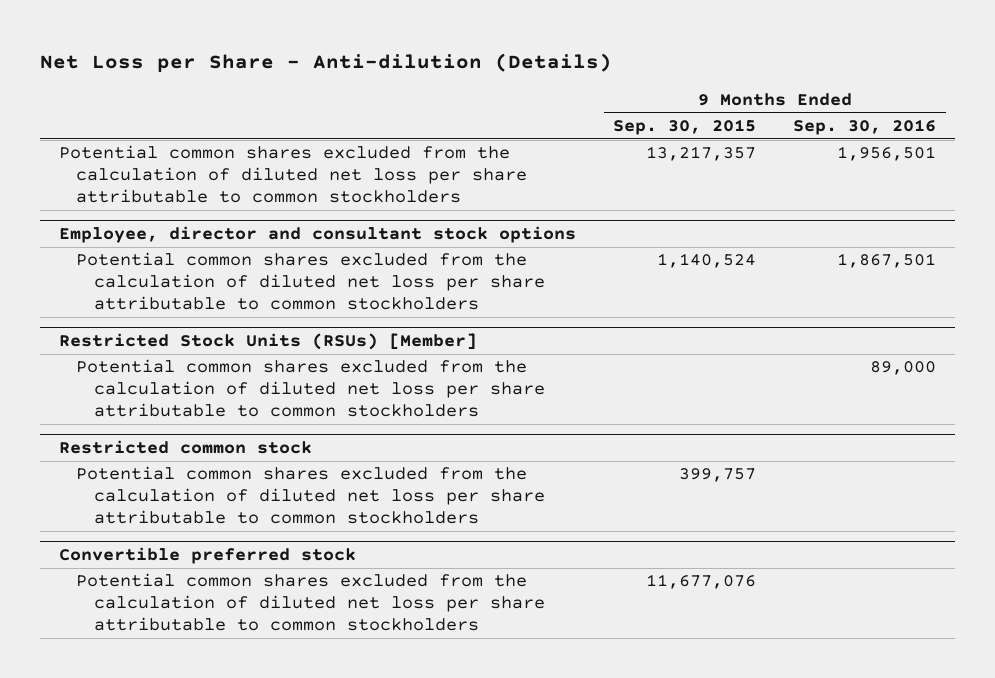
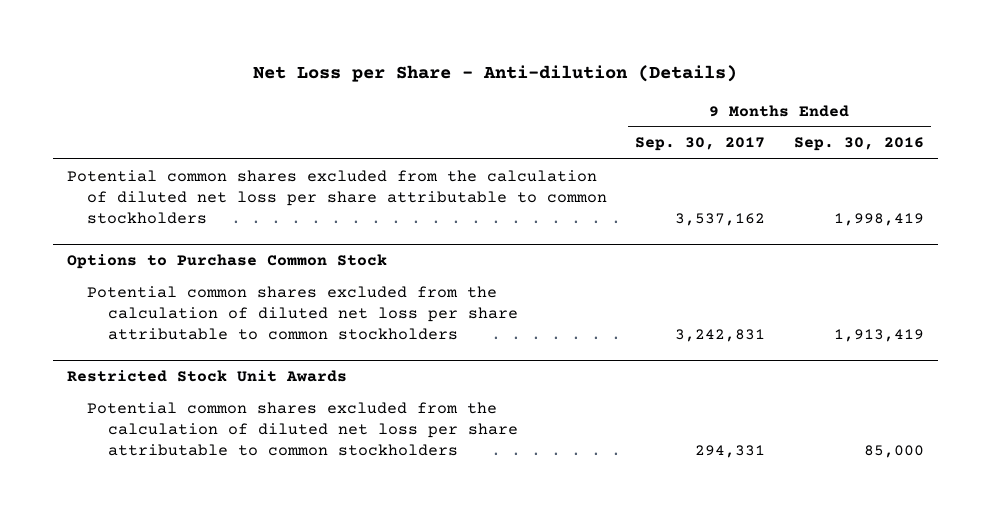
[612,119,756,136] Sep. 30, 2015 -> none
none -> [635,137,766,152] Sep. 30, 2017
[58,440,312,455] Restricted common stock -> none
[76,466,546,524] Potential common shares excluded from the calculation of diluted net loss per share attributable to common stockholders -> none
[58,547,356,565] Convertible preferred stock -> none
[76,573,546,631] Potential common shares excluded from the calculation of diluted net loss per share attributable to common stockholders -> none
[837,146,937,162] 1,956,501 -> [833,213,924,227] 1,998,419
[58,226,576,244] Employee, director and consultant stock options -> [66,254,387,270] Options to Purchase Common Stock
[837,253,937,269] 1,867,501 -> [833,329,924,343] 1,913,419
[58,333,477,351] Restricted Stock Units (RSUs) [Member] -> [66,370,347,383] Restricted Stock Unit Awards
[870,361,937,376] 89,000 -> [863,445,924,459] 85,000

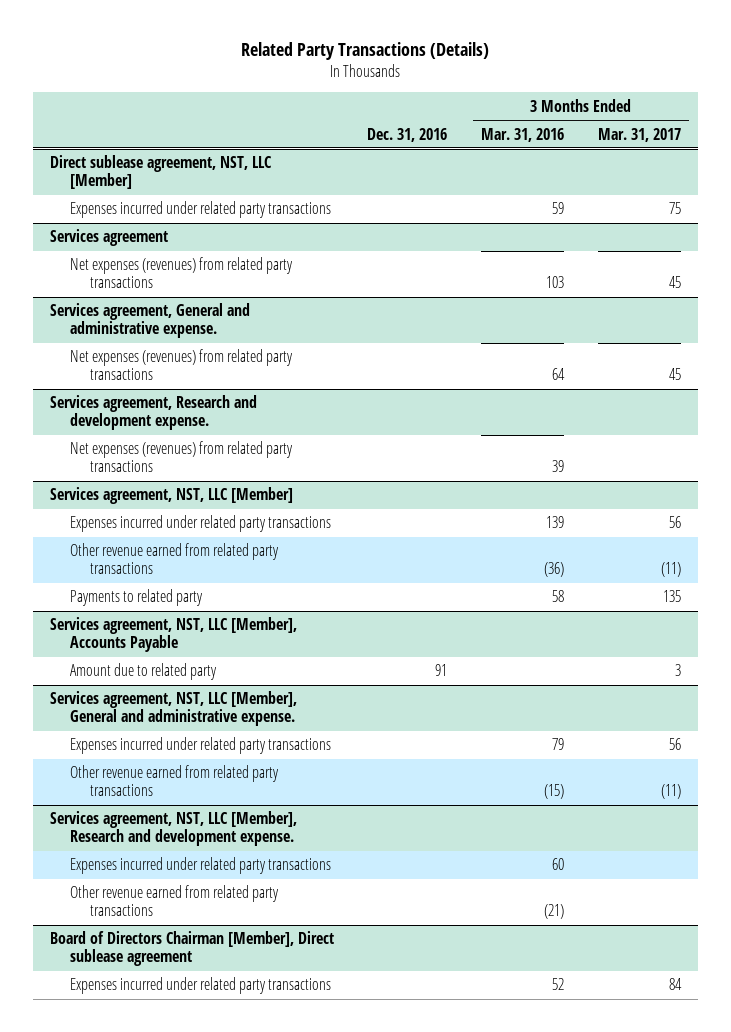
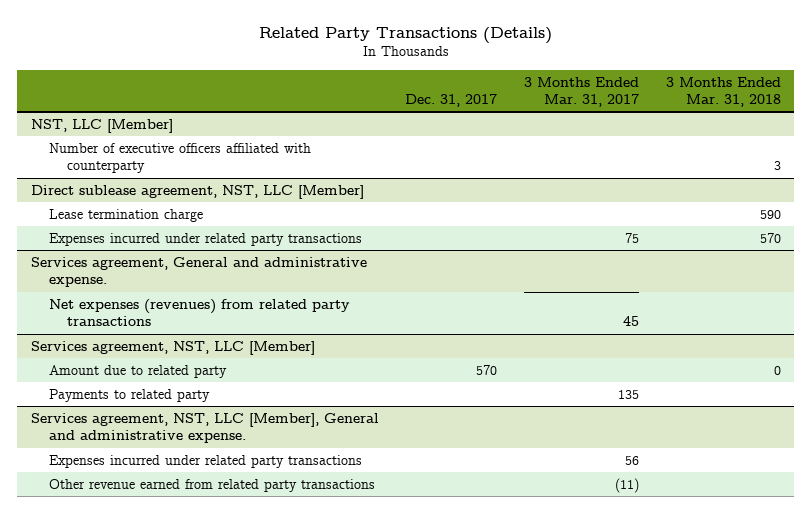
[367,127,448,142] Dec. 31, 2016 -> none
[481,127,565,142] Mar. 31, 2016 -> none
none -> [405,93,498,107] Dec. 31, 2017
none -> [665,76,781,107] 3 Months Ended Mar. 31, 2018
none -> [30,118,173,133] NST, LLC [Member]
none -> [48,142,311,174] Number of executive officers affiliated with counterparty
none -> [48,208,203,222] Lease termination charge
[49,229,168,247] Services agreement -> none
[69,257,293,289] Net expenses (revenues) from related party transactions -> none
[49,395,257,431] Services agreement, Research and development expense. -> none
[69,441,293,473] Net expenses (revenues) from related party transactions -> none
[69,515,331,533] Expenses incurred under related party transactions -> none
[69,543,279,575] Other revenue earned from related party transactions -> none
none -> [48,364,227,378] Amount due to related party
[49,617,297,653] Services agreement, NST, LLC [Member], Accounts Payable -> none
[69,663,217,681] Amount due to related party -> none
[49,811,297,847] Services agreement, NST, LLC [Member], Research and development expense. -> none
[69,857,331,875] Expenses incurred under related party transactions -> none
[69,885,279,917] Other revenue earned from related party transactions -> none
[49,931,334,967] Board of Directors Chairman [Member], Direct sublease agreement -> none
[69,977,331,995] Expenses incurred under related party transactions -> none

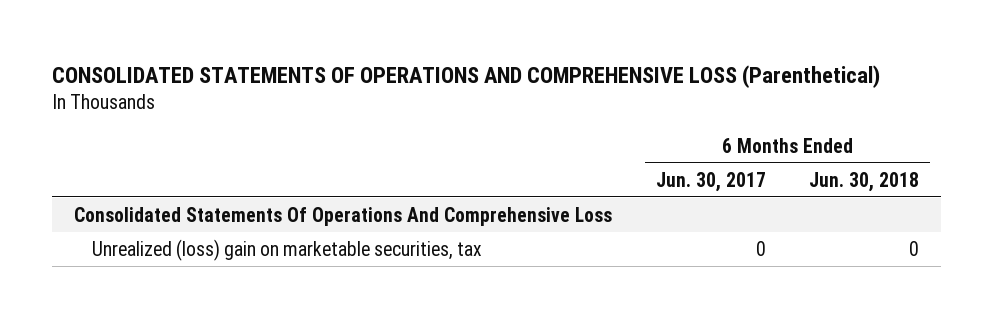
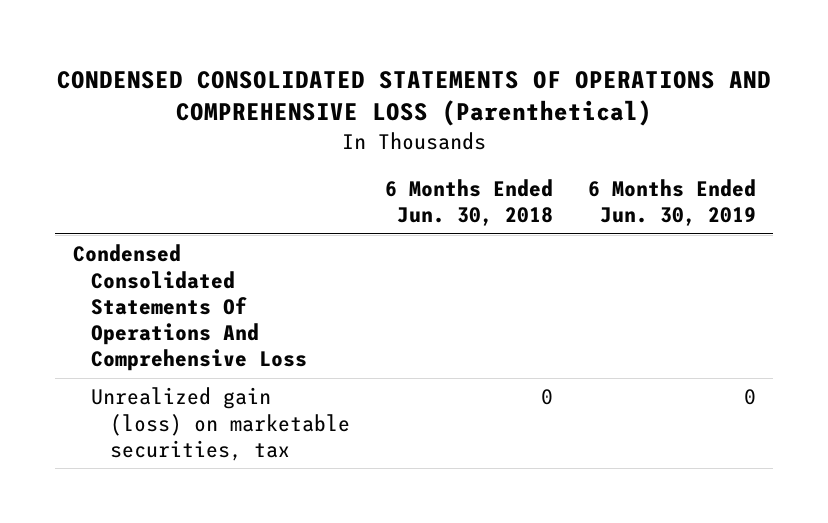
[52,64,881,88] CONSOLIDATED STATEMENTS OF OPERATIONS AND COMPREHENSIVE LOSS (Parenthetical) -> [57,70,772,127] CONDENSED CONSOLIDATED STATEMENTS OF OPERATIONS AND COMPREHENSIVE LOSS (Parenthetical)
[655,171,766,192] Jun. 30, 2017 -> none
none -> [587,179,756,227] 6 Months Ended Jun. 30, 2019
[74,206,613,226] Consolidated Statements Of Operations And Comprehensive Loss -> [72,244,308,372] Condensed Consolidated Statements Of Operations And Comprehensive Loss
[91,238,482,261] Unrealized (loss) gain on marketable securities, tax -> [91,387,350,461] Unrealized gain (loss) on marketable securities, tax

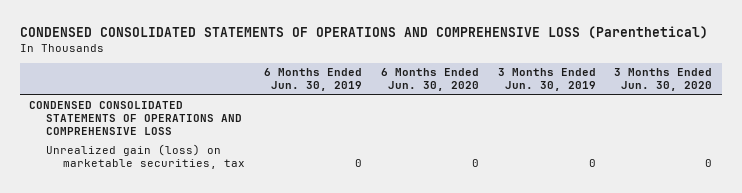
[384,179,553,227] 6 Months Ended Jun. 30, 2018 -> none
none -> [380,68,479,92] 6 Months Ended Jun. 30, 2020
none -> [497,68,596,92] 3 Months Ended Jun. 30, 2019
none -> [614,68,713,92] 3 Months Ended Jun. 30, 2020
[72,244,308,372] Condensed Consolidated Statements Of Operations And Comprehensive Loss -> [29,101,243,136] CONDENSED CONSOLIDATED STATEMENTS OF OPERATIONS AND COMPREHENSIVE LOSS

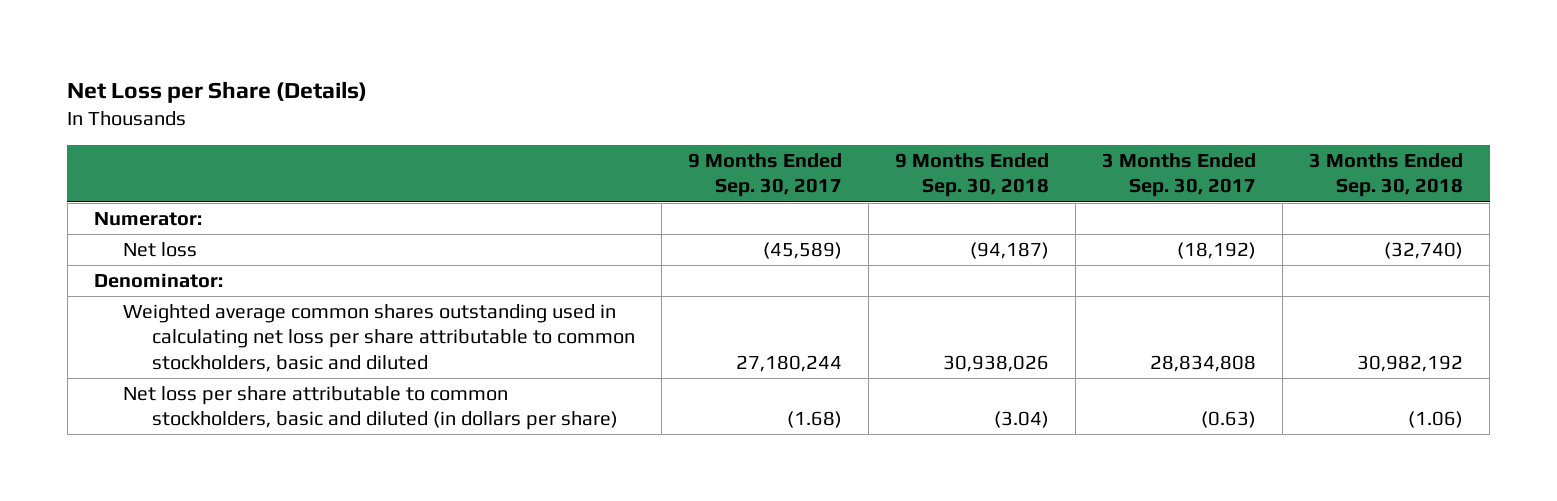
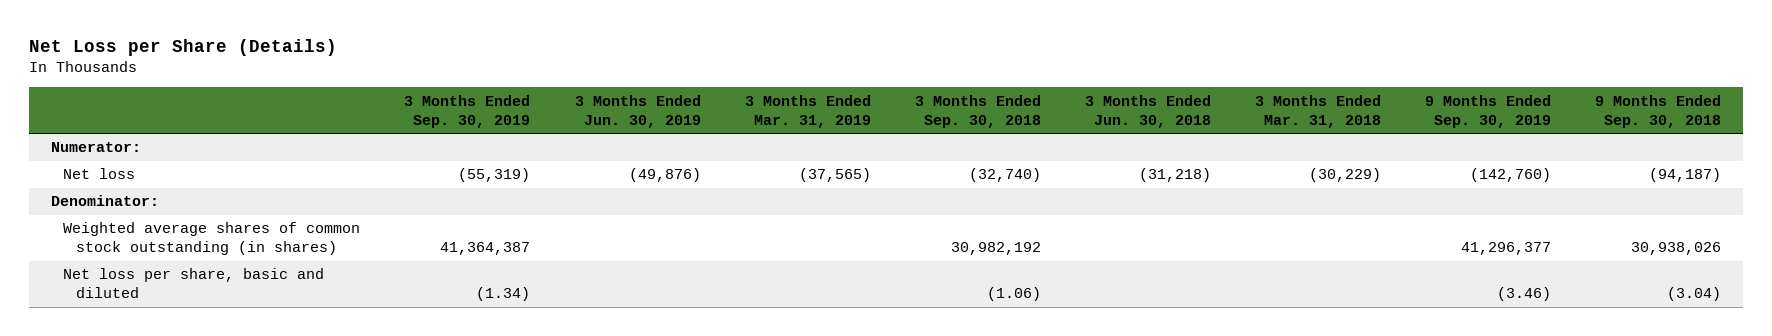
[687,153,842,198] 9 Months Ended Sep. 30, 2017 -> none
[1101,153,1256,198] 3 Months Ended Sep. 30, 2017 -> none
none -> [404,94,531,128] 3 Months Ended Sep. 30, 2019
none -> [574,94,701,128] 3 Months Ended Jun. 30, 2019
none -> [744,94,871,128] 3 Months Ended Mar. 31, 2019
none -> [1084,94,1211,128] 3 Months Ended Jun. 30, 2018
none -> [1254,94,1381,128] 3 Months Ended Mar. 31, 2018
none -> [1425,94,1552,128] 9 Months Ended Sep. 30, 2019
[122,304,635,372] Weighted average common shares outstanding used in calculating net loss per share attributable to common stockholders, basic and diluted -> [63,222,361,256] Weighted average shares of common stock outstanding (in shares)
[122,386,618,431] Net loss per share attributable to common stockholders, basic and diluted (in dollars per share) -> [63,268,325,299] Net loss per share, basic and diluted

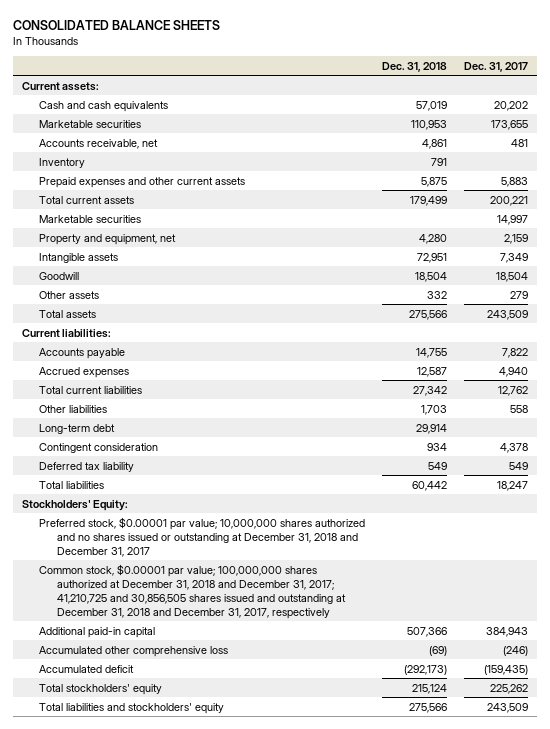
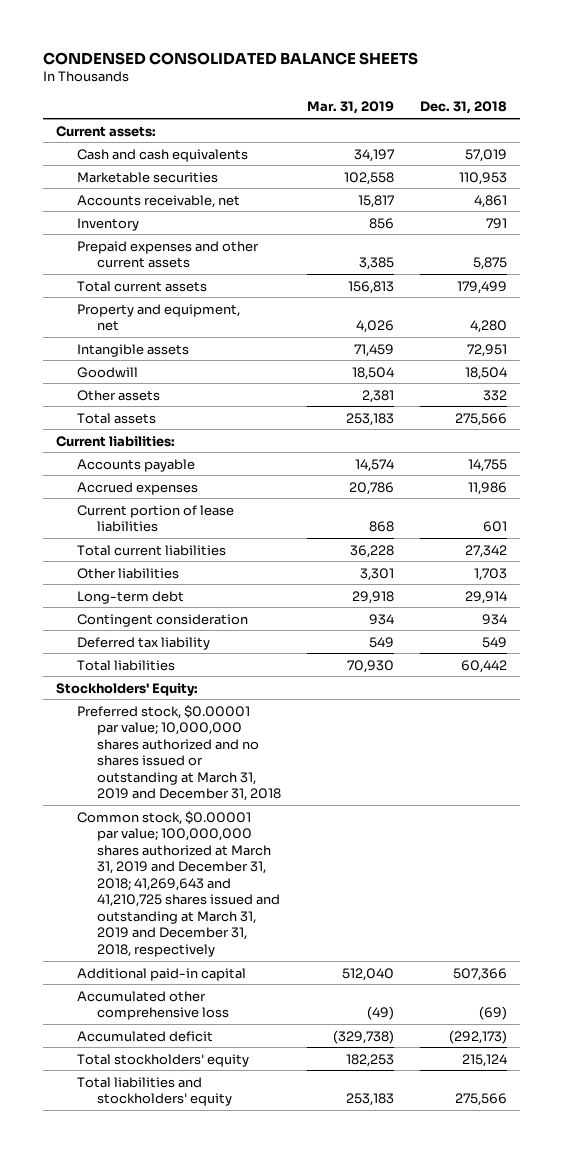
[13,20,221,31] CONSOLIDATED BALANCE SHEETS -> [43,51,419,65] CONDENSED CONSOLIDATED BALANCE SHEETS
[464,61,529,72] Dec. 31, 2017 -> none
none -> [307,101,395,115] Mar. 31, 2019
[39,214,142,223] Marketable securities -> none
[417,366,448,377] 12,587 -> [468,481,508,495] 11,986
none -> [76,504,234,533] Current portion of lease liabilities
[39,516,366,557] Preferred stock, $0.00001 par value; 10,000,000 shares authorized and no shares issued or outstanding at December 31, 2018 and December 31, 2017 -> [76,704,282,802] Preferred stock, $0.00001 par value; 10,000,000 shares authorized and no shares issued or outstanding at March 31, 2019 and December 31, 2018
[39,563,346,619] Common stock, $0.00001 par value; 100,000,000 shares authorized at December 31, 2018 and December 31, 2017; 41,210,725 and 30,856,505 shares issued and outstanding at December 31, 2018 and December 31, 2017, respectively -> [76,810,281,957] Common stock, $0.00001 par value; 100,000,000 shares authorized at March 31, 2019 and December 31, 2018; 41,269,643 and 41,210,725 shares issued and outstanding at March 31, 2019 and December 31, 2018, respectively

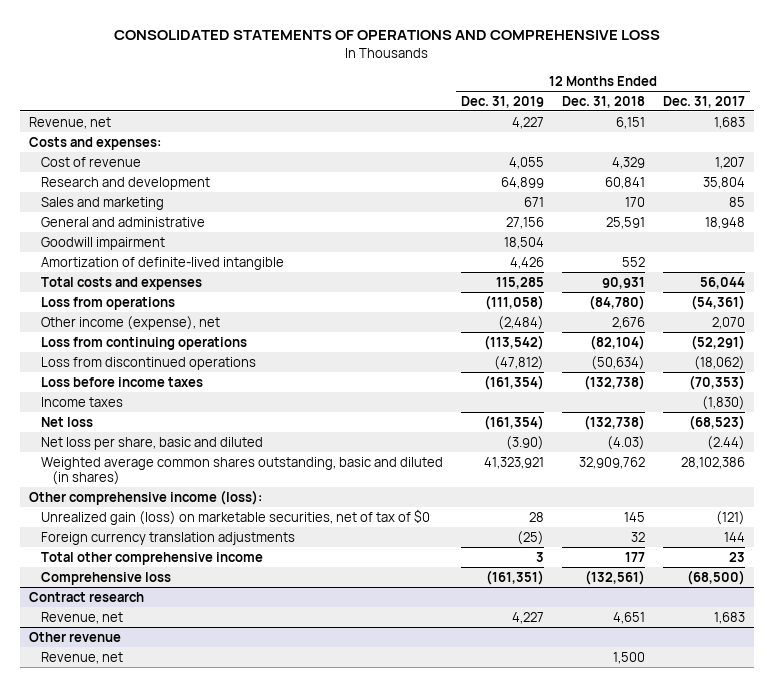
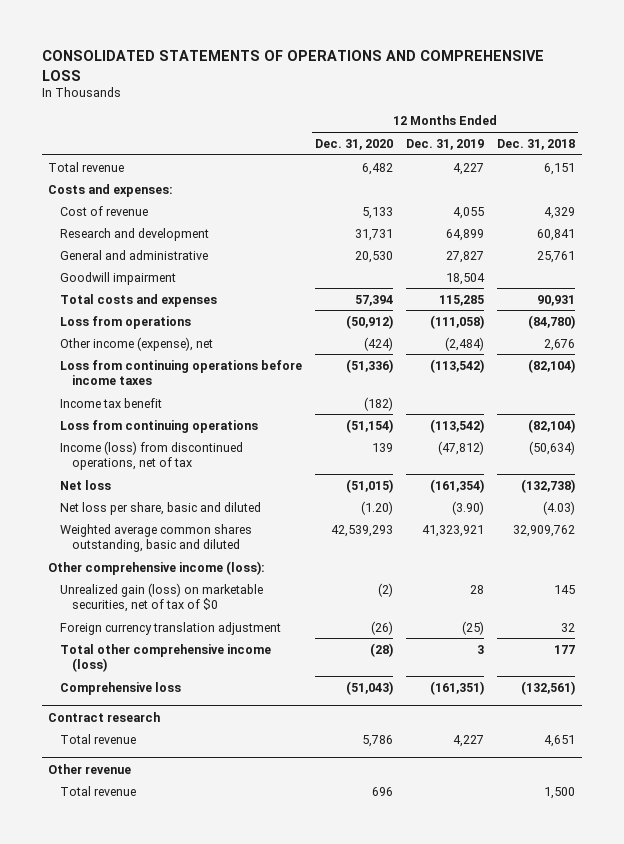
[662,95,745,108] Dec. 31, 2017 -> none
none -> [315,138,394,150] Dec. 31, 2020
[29,116,112,129] Revenue, net -> [48,161,125,172] Total revenue
[40,196,164,210] Sales and marketing -> none
[505,216,544,229] 27,156 -> [446,250,485,263] 27,827
[605,216,645,229] 25,591 -> [537,250,576,263] 25,761
[40,256,284,270] Amortization of definite-lived intangible -> none
none -> [60,359,303,386] Loss from continuing operations before income taxes
none -> [60,397,163,408] Income tax benefit
[40,376,203,387] Loss before income taxes -> none
[40,396,123,407] Income taxes -> none
[40,356,256,370] Loss from discontinued operations -> [60,440,244,471] Income (loss) from discontinued operations, net of tax
[40,456,443,486] Weighted average common shares outstanding, basic and diluted (in shares) -> [60,523,253,553] Weighted average common shares outstanding, basic and diluted
[40,531,295,545] Foreign currency translation adjustments -> [60,621,282,635] Foreign currency translation adjustment
[40,551,263,565] Total other comprehensive income -> [60,643,272,673] Total other comprehensive income (loss)
[40,611,123,624] Revenue, net -> [60,733,137,744] Total revenue
[40,651,123,664] Revenue, net -> [60,785,137,796] Total revenue

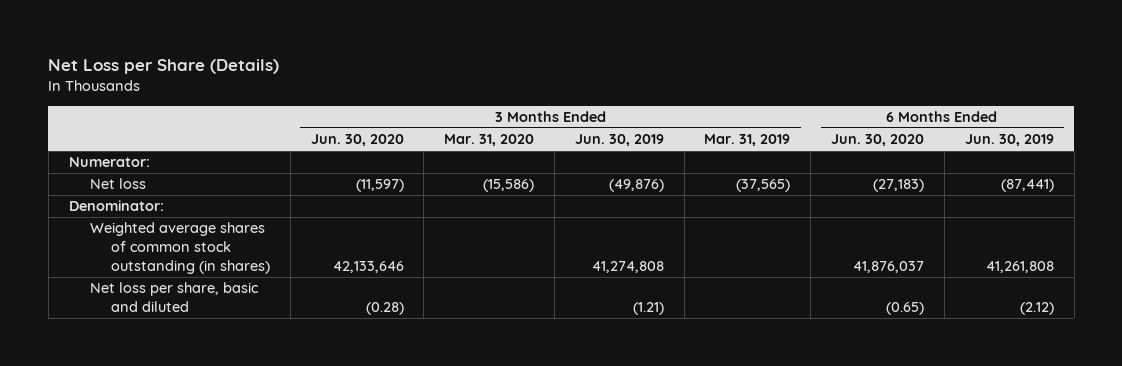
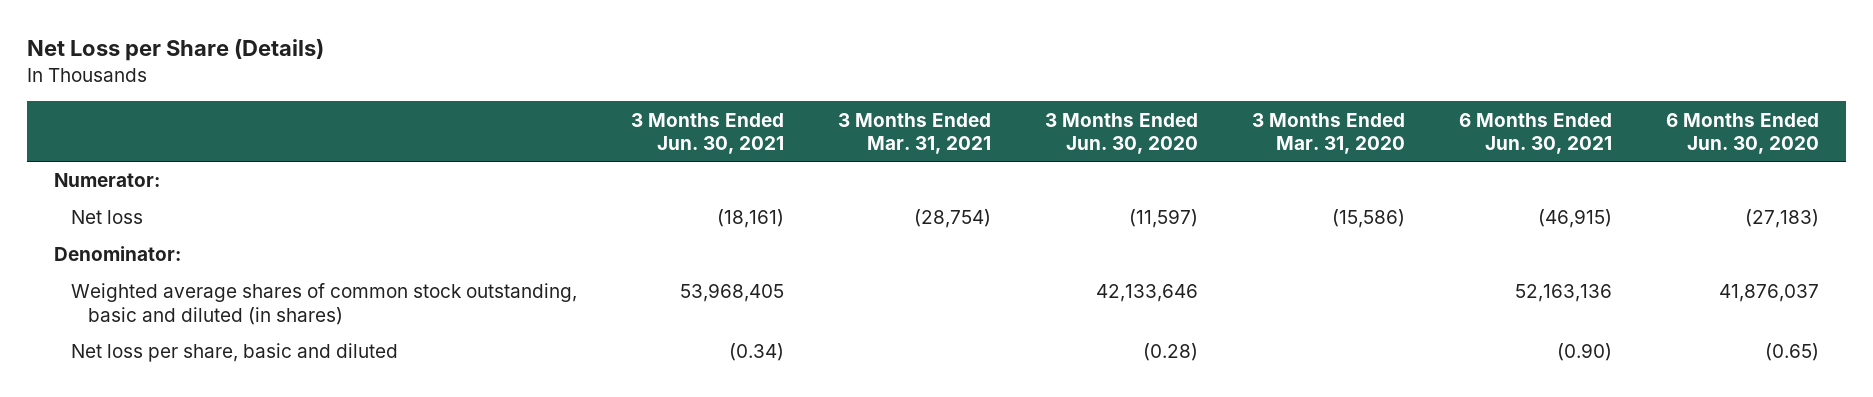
[574,134,664,147] Jun. 30, 2019 -> none
[704,134,791,147] Mar. 31, 2019 -> none
[964,134,1054,147] Jun. 30, 2019 -> none
none -> [630,112,784,154] 3 Months Ended Jun. 30, 2021
none -> [837,112,991,154] 3 Months Ended Mar. 31, 2021
none -> [1459,112,1613,154] 6 Months Ended Jun. 30, 2021
[89,222,270,274] Weighted average shares of common stock outstanding (in shares) -> [70,283,577,325] Weighted average shares of common stock outstanding, basic and diluted (in shares)

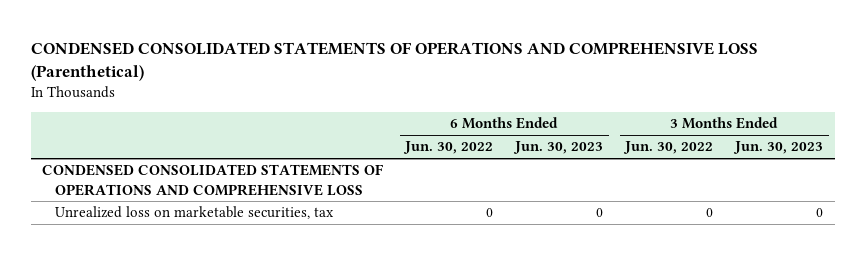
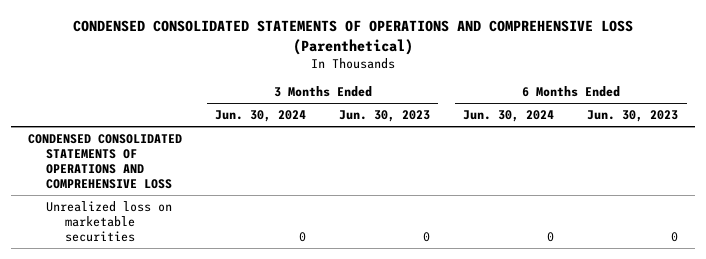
[403,141,494,155] Jun. 30, 2022 -> none
[623,141,714,155] Jun. 30, 2022 -> none
none -> [214,110,306,123] Jun. 30, 2024
none -> [463,110,555,123] Jun. 30, 2024
[55,206,335,220] Unrealized loss on marketable securities, tax -> [46,200,173,242] Unrealized loss on marketable securities

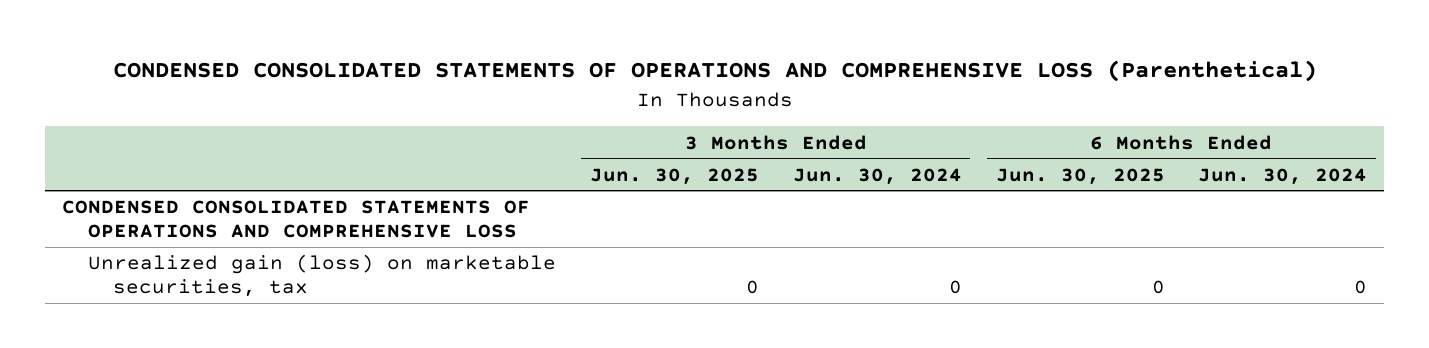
[339,110,431,123] Jun. 30, 2023 -> none
[587,110,679,123] Jun. 30, 2023 -> none
none -> [589,167,759,185] Jun. 30, 2025
none -> [995,167,1165,185] Jun. 30, 2025
[46,200,173,242] Unrealized loss on marketable securities -> [87,254,556,298] Unrealized gain (loss) on marketable securities, tax

